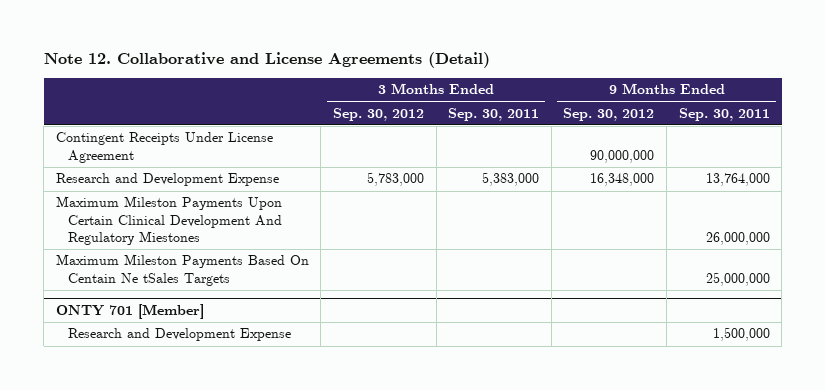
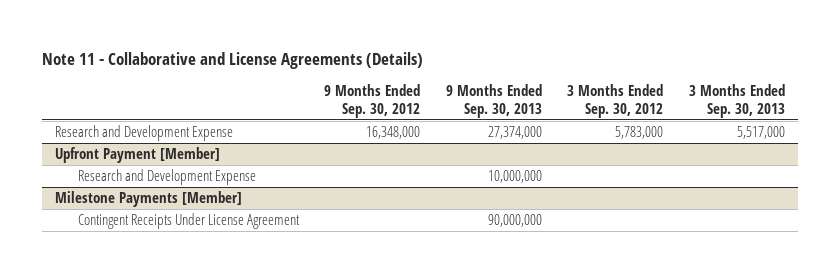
[43,52,490,69] Note 12. Collaborative and License Agreements (Detail) -> [41,51,423,69] Note 11 - Collaborative and License Agreements (Details)
[448,107,540,121] Sep. 30, 2011 -> none
[678,107,770,121] Sep. 30, 2011 -> none
none -> [445,84,542,119] 9 Months Ended Sep. 30, 2013
none -> [688,84,785,119] 3 Months Ended Sep. 30, 2013
[55,132,273,163] Contingent Receipts Under License Agreement -> none
[55,196,283,245] Maximum Mileston Payments Upon Certain Clinical Development And Regulatory Miestones -> none
[55,254,309,286] Maximum Mileston Payments Based On Centain Ne tSales Targets -> none
[55,303,204,319] ONTY 701 [Member] -> none
[68,328,292,342] Research and Development Expense -> none
none -> [54,147,220,164] Upfront Payment [Member]
none -> [77,169,256,186] Research and Development Expense
none -> [54,191,242,208] Milestone Payments [Member]
none -> [77,213,300,230] Contingent Receipts Under License Agreement

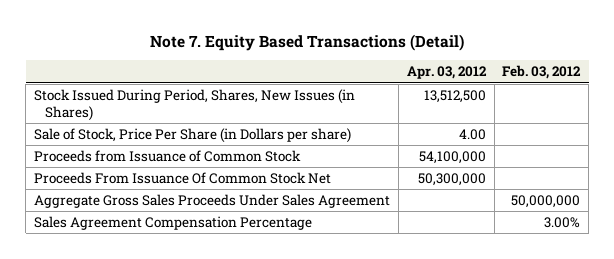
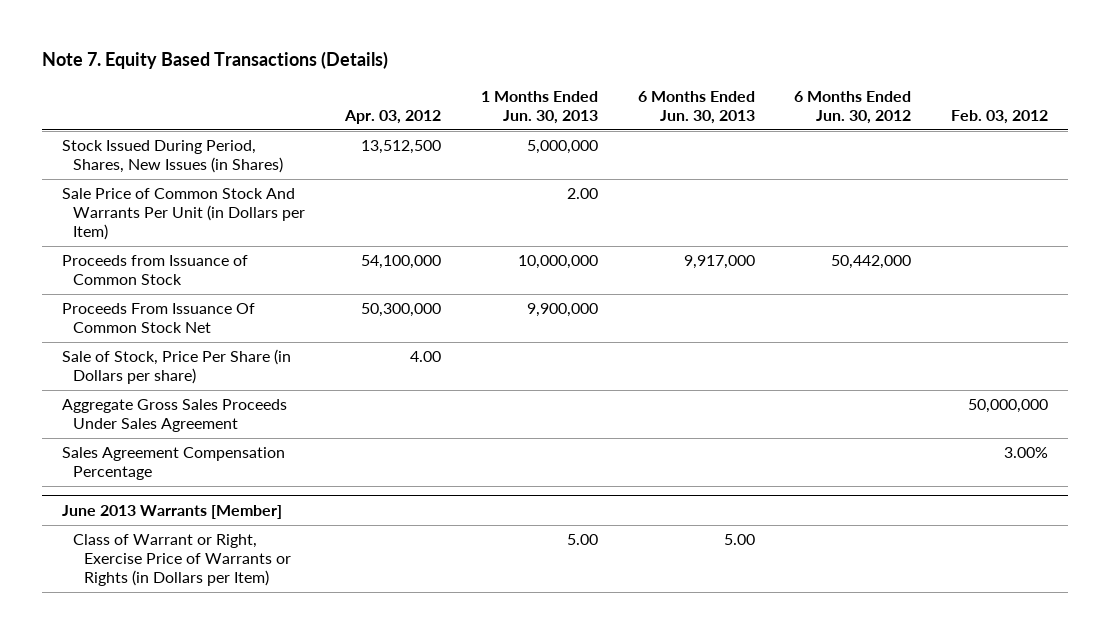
[150,33,465,51] Note 7. Equity Based Transactions (Detail) -> [41,51,388,70] Note 7. Equity Based Transactions (Details)
none -> [480,90,598,124] 1 Months Ended Jun. 30, 2013
none -> [637,90,755,124] 6 Months Ended Jun. 30, 2013
none -> [794,90,912,124] 6 Months Ended Jun. 30, 2012
none -> [61,188,306,240] Sale Price of Common Stock And Warrants Per Unit (in Dollars per Item)
[34,128,352,144] Sale of Stock, Price Per Share (in Dollars per share) -> [61,349,291,384] Sale of Stock, Price Per Share (in Dollars per share)
none -> [61,504,282,519] June 2013 Warrants [Member]
none -> [73,534,292,586] Class of Warrant or Right, Exercise Price of Warrants or Rights (in Dollars per Item)

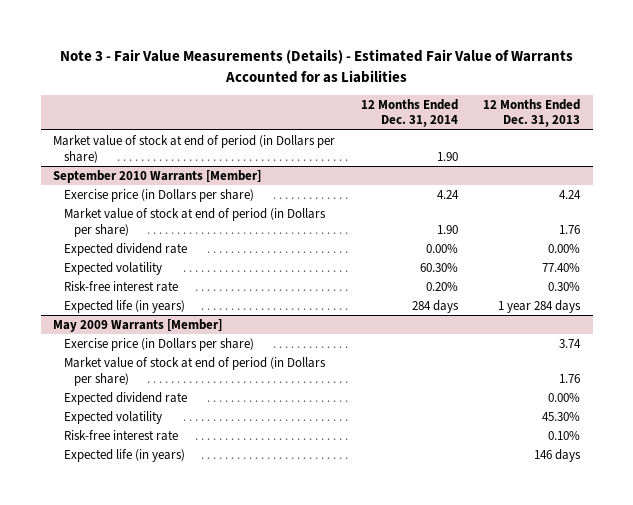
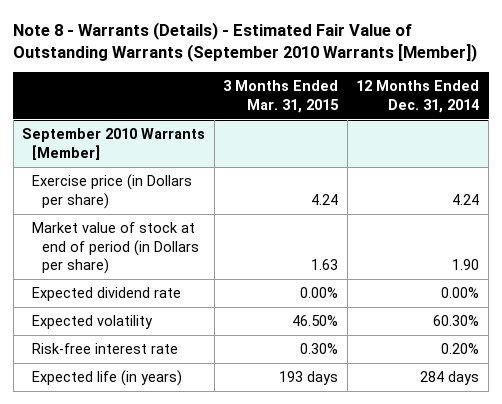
[59,49,573,83] Note 3 - Fair Value Measurements (Details) - Estimated Fair Value of Warrants Accounted for as Liabilities -> [13,21,478,62] Note 8 - Warrants (Details) - Estimated Fair Value of Outstanding Warrants (September 2010 Warrants [Member])
[483,98,581,128] 12 Months Ended Dec. 31, 2013 -> none
none -> [223,80,340,114] 3 Months Ended Mar. 31, 2015
[53,134,336,163] Market value of stock at end of period (in Dollars per share) -> none
[53,318,223,332] May 2009 Warrants [Member] -> none
[63,337,254,351] Exercise price (in Dollars per share) -> none
[63,356,326,386] Market value of stock at end of period (in Dollars per share) -> none
[63,391,187,405] Expected dividend rate -> none
[63,410,162,424] Expected volatility -> none
[63,429,178,441] Risk-free interest rate -> none
[63,448,185,462] Expected life (in years) -> none

